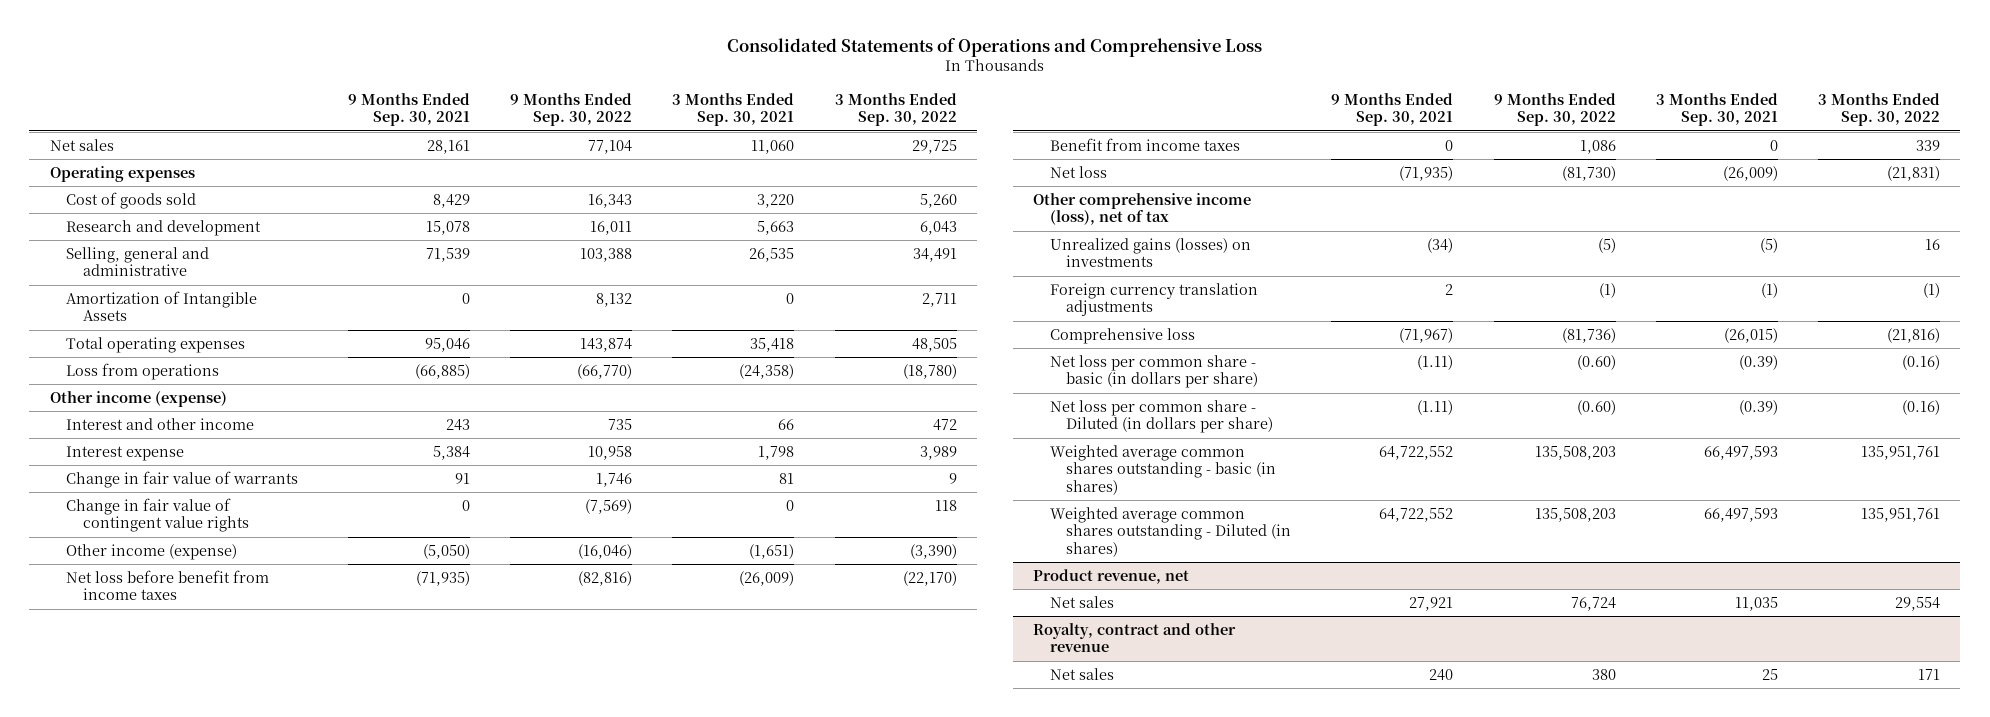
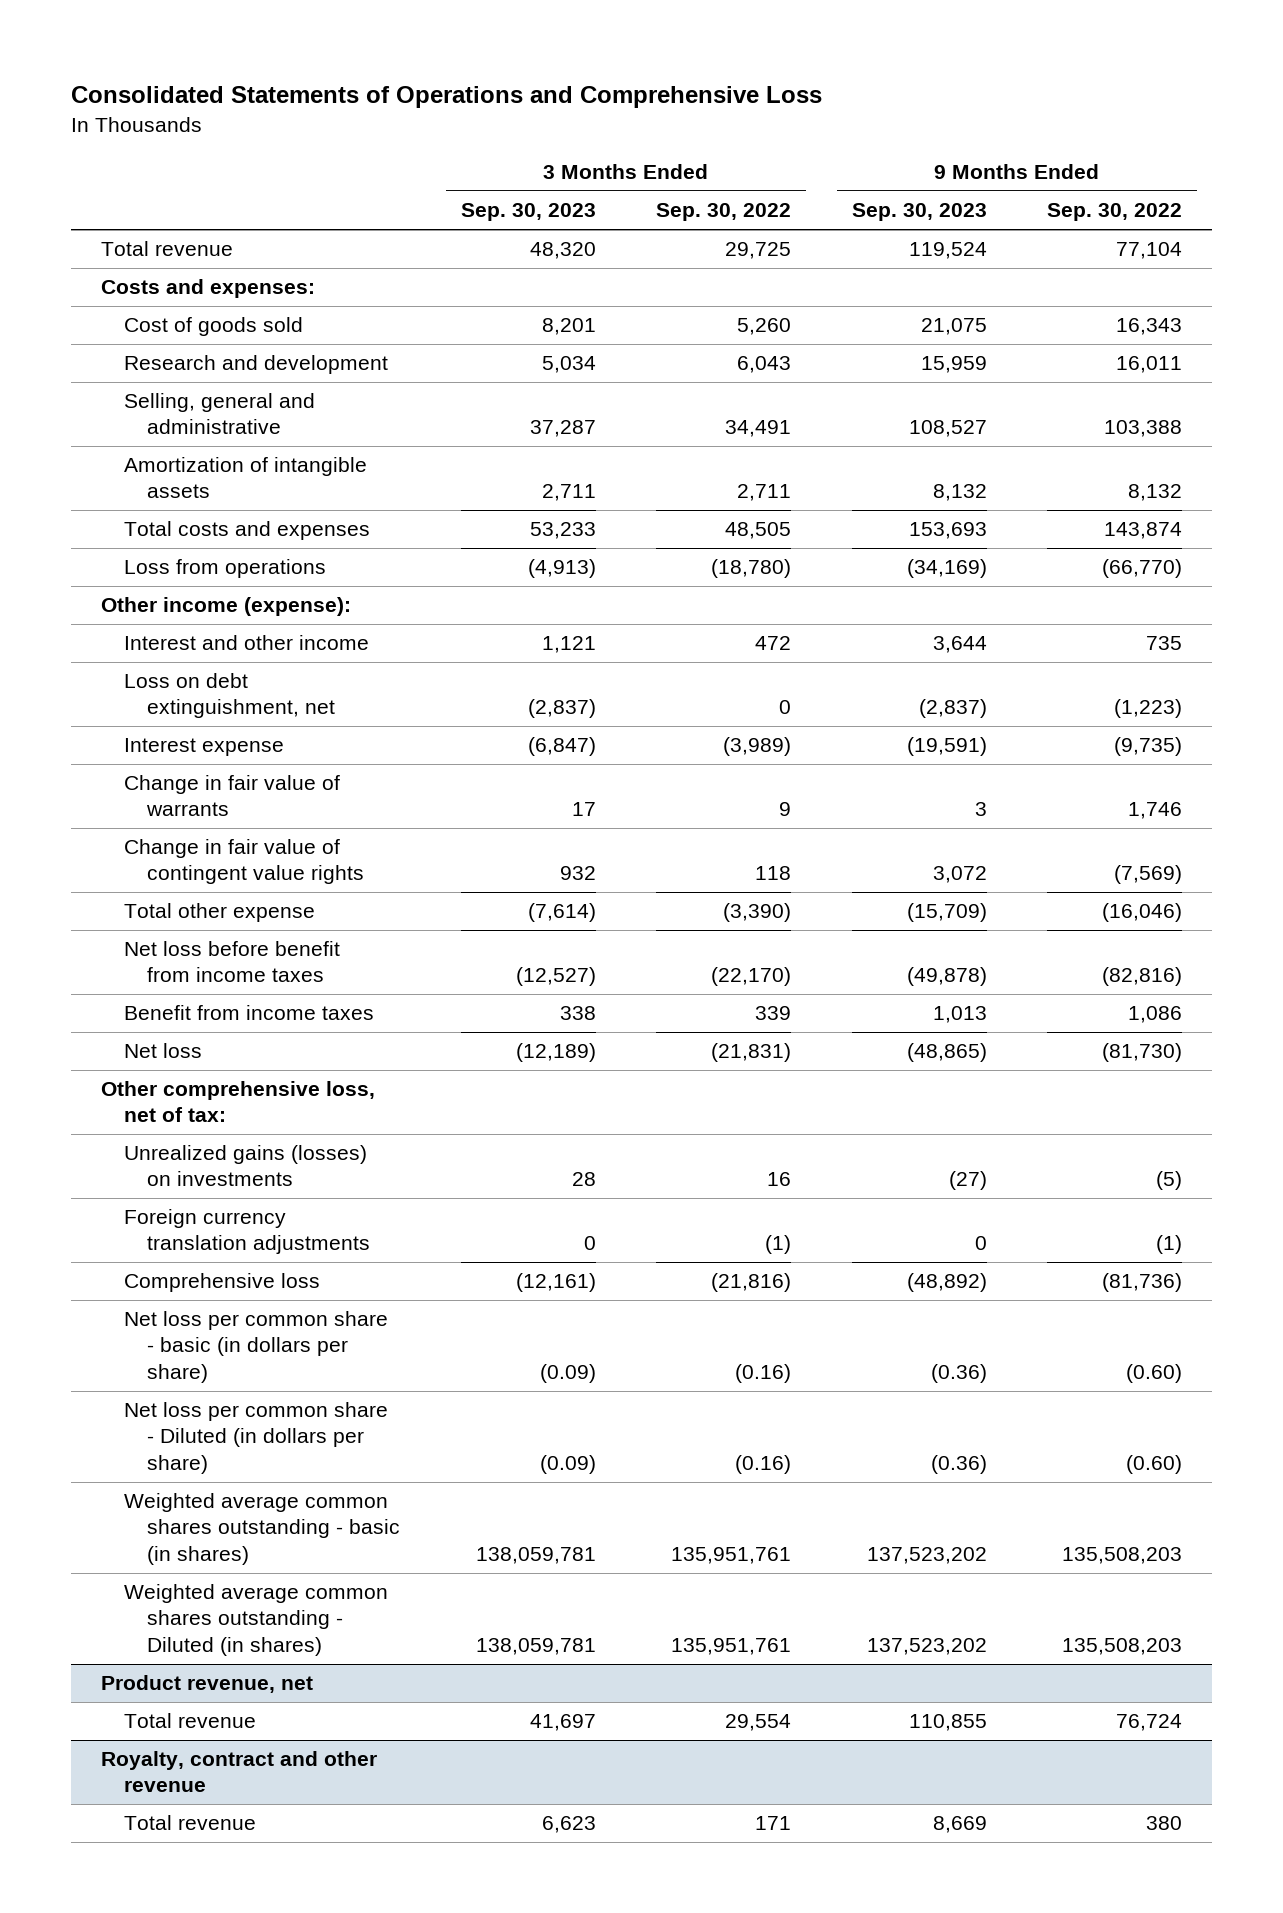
[348,92,471,127] 9 Months Ended Sep. 30, 2021 -> none
[672,92,795,127] 3 Months Ended Sep. 30, 2021 -> none
none -> [460,203,596,222] Sep. 30, 2023
none -> [851,203,987,222] Sep. 30, 2023
[49,138,114,151] Net sales -> [101,241,234,257] Total revenue
[49,165,195,182] Operating expenses -> [101,279,316,299] Costs and expenses:
[66,290,258,322] Amortization of Intangible Assets -> [124,457,368,499] Amortization of intangible assets
[66,336,246,353] Total operating expenses -> [124,521,371,541] Total costs and expenses
[49,390,227,407] Other income (expense) -> [101,597,352,617] Other income (expense):
none -> [124,673,336,719] Loss on debt extinguishment, net
[588,445,633,460] 10,958 -> [1114,737,1183,757] (9,735)
[919,445,957,460] 3,989 -> [723,737,792,757] (3,989)
[66,543,238,560] Other income (expense) -> [124,903,316,923] Total other expense
[1032,192,1251,226] Other comprehensive income (loss), net of tax -> [101,1081,376,1123] Other comprehensive loss, net of tax:
[1049,595,1114,608] Net sales -> [124,1713,257,1729] Total revenue
[1049,667,1114,680] Net sales -> [124,1815,257,1831] Total revenue

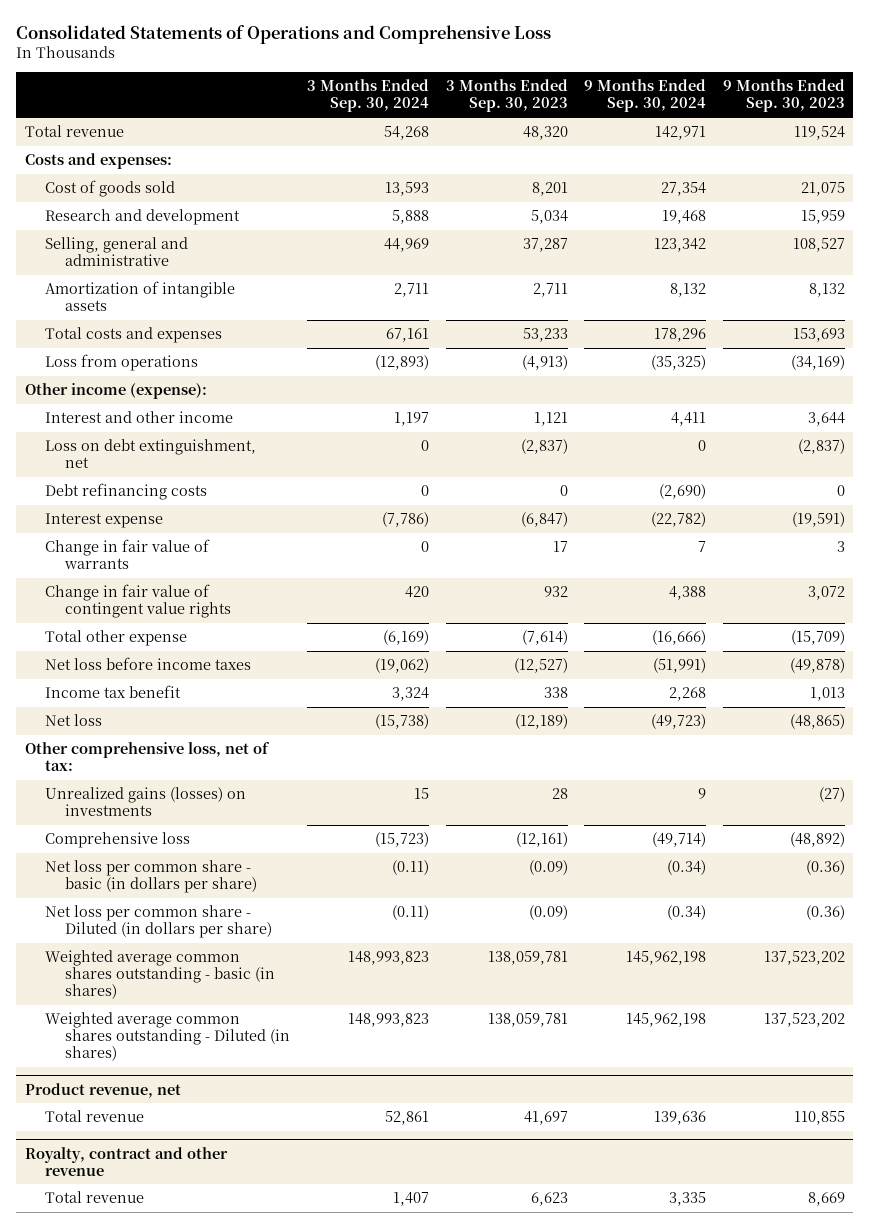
[656,203,792,222] Sep. 30, 2022 -> none
[1047,203,1183,222] Sep. 30, 2022 -> none
none -> [306,79,429,113] 3 Months Ended Sep. 30, 2024
none -> [584,79,707,113] 9 Months Ended Sep. 30, 2024
none -> [44,483,207,501] Debt refinancing costs
[124,941,341,983] Net loss before benefit from income taxes -> [44,657,251,671] Net loss before income taxes
[124,1005,375,1021] Benefit from income taxes -> [44,685,181,699] Income tax benefit
[124,1209,371,1255] Foreign currency translation adjustments -> none

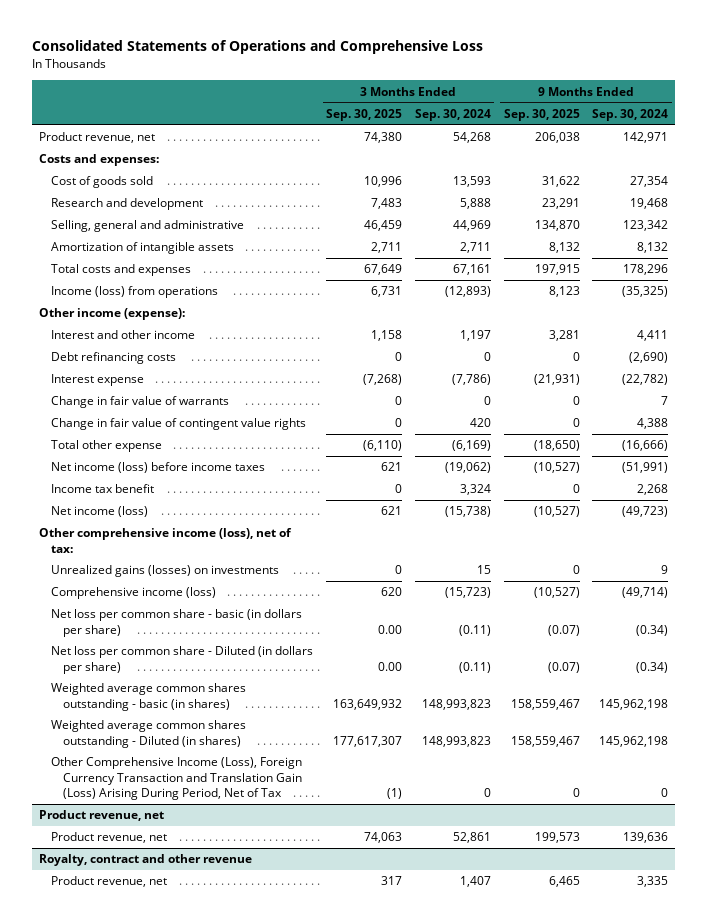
[445,79,568,113] 3 Months Ended Sep. 30, 2023 -> none
[722,79,845,113] 9 Months Ended Sep. 30, 2023 -> none
none -> [325,108,402,121] Sep. 30, 2025
none -> [503,108,580,121] Sep. 30, 2025
[24,125,124,138] Total revenue -> [38,132,155,144] Product revenue, net
[44,354,198,372] Loss from operations -> [51,286,219,299] Income (loss) from operations
[44,439,256,469] Loss on debt extinguishment, net -> none
[44,657,251,671] Net loss before income taxes -> [51,462,266,474] Net income (loss) before income taxes
[44,714,102,727] Net loss -> [51,506,149,518] Net income (loss)
[24,742,270,772] Other comprehensive loss, net of tax: -> [38,528,292,553] Other comprehensive income (loss), net of tax:
[44,832,190,849] Comprehensive loss -> [51,587,217,600] Comprehensive income (loss)
none -> [51,757,303,800] Other Comprehensive Income (Loss), Foreign Currency Transaction and Translation Gain (Loss) Arising During Period, Net of Tax
[44,1110,144,1123] Total revenue -> [51,832,168,844] Product revenue, net
[44,1191,144,1204] Total revenue -> [51,876,168,888] Product revenue, net

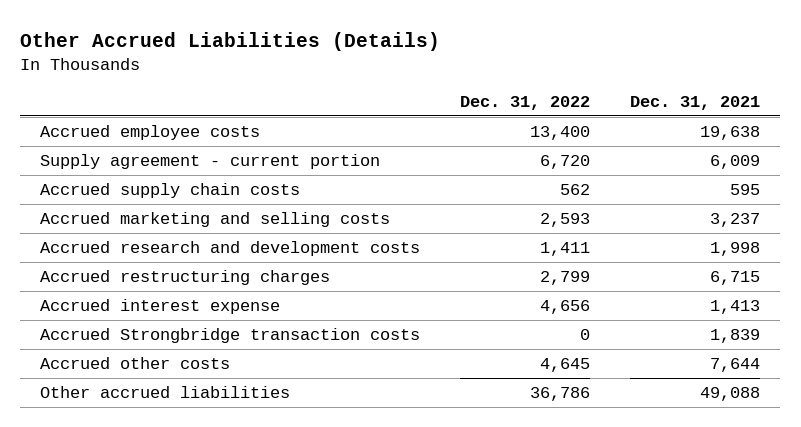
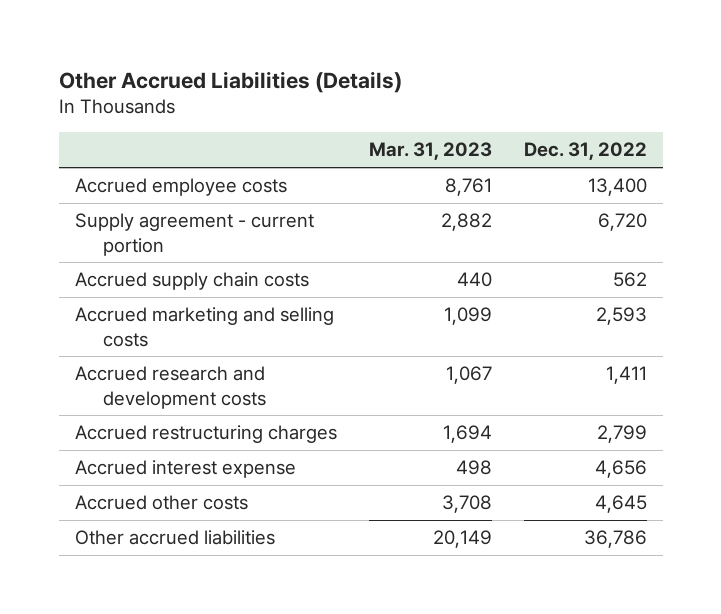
[630,96,761,111] Dec. 31, 2021 -> none
none -> [368,142,492,161] Mar. 31, 2023
[40,328,421,344] Accrued Strongbridge transaction costs -> none

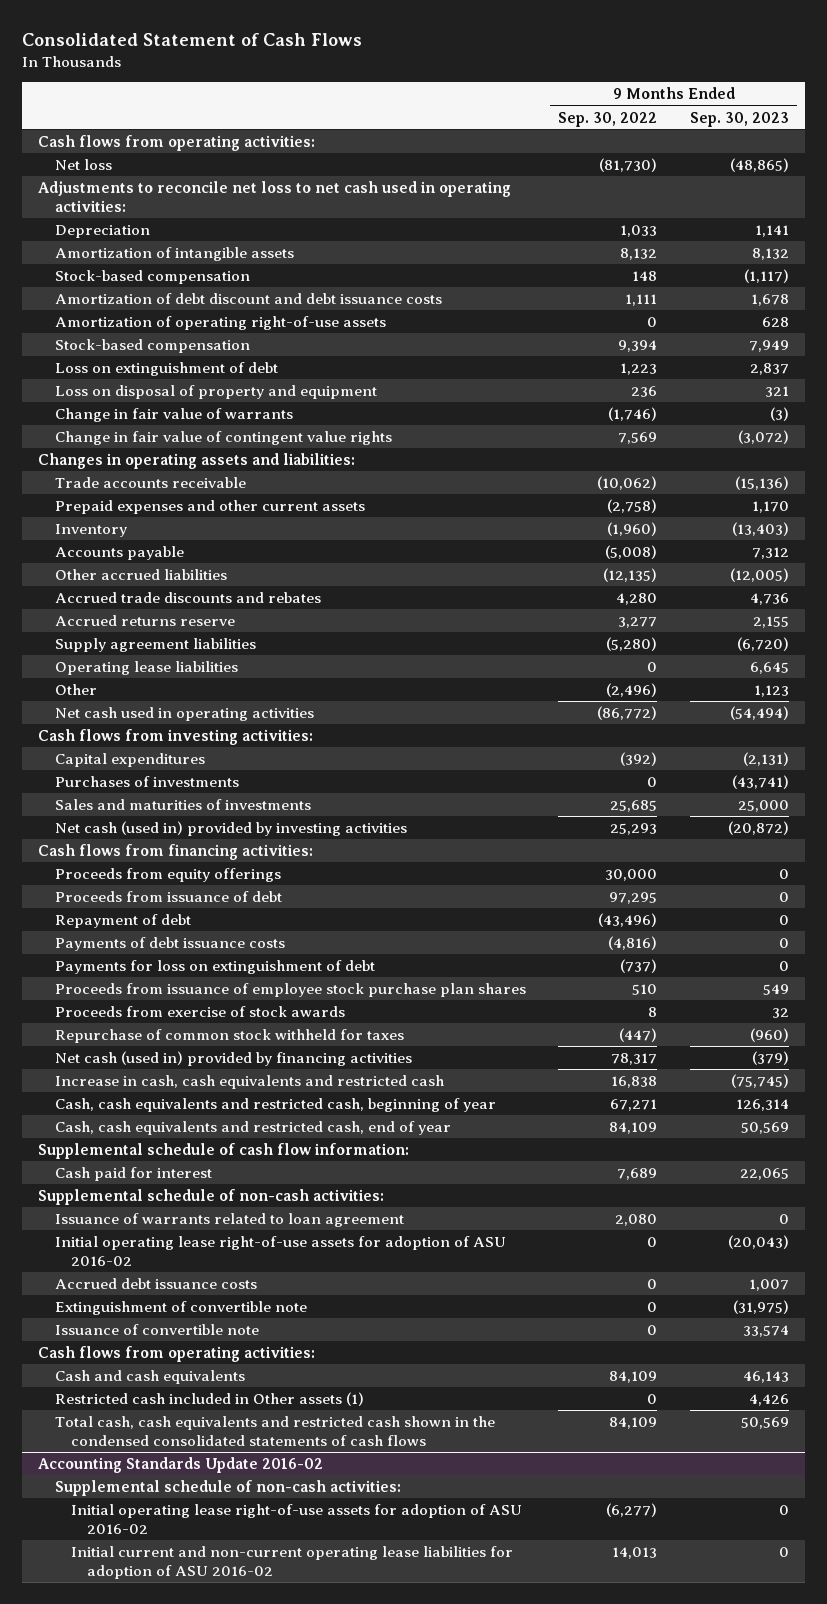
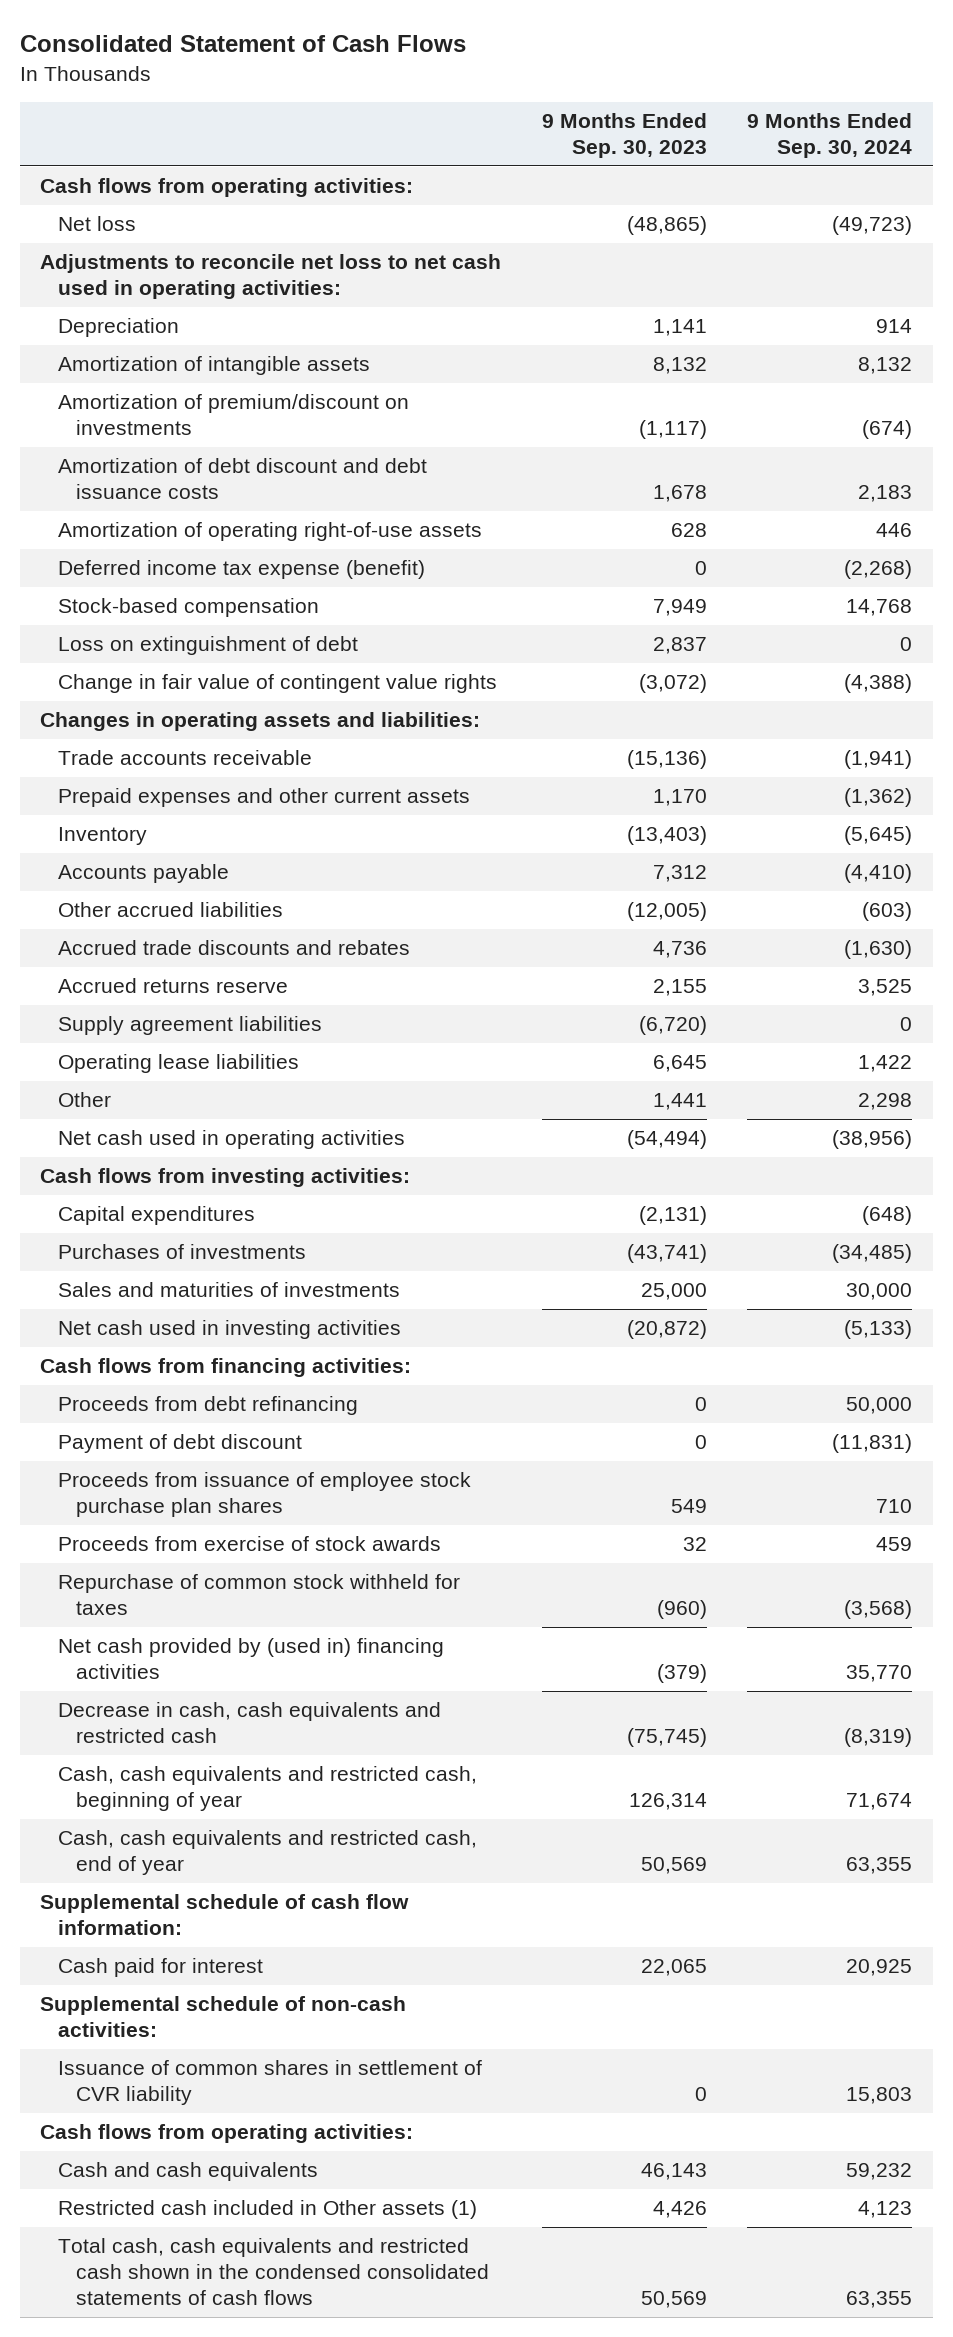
[558,111,658,127] Sep. 30, 2022 -> none
none -> [747,113,913,158] 9 Months Ended Sep. 30, 2024
[54,269,250,284] Stock-based compensation -> [58,394,410,436] Amortization of premium/discount on investments
none -> [58,560,426,580] Deferred income tax expense (benefit)
[54,384,377,399] Loss on disposal of property and equipment -> none
[54,407,293,422] Change in fair value of warrants -> none
[753,684,789,697] 1,123 -> [652,1093,707,1111] 1,441
[54,820,407,836] Net cash (used in) provided by investing activities -> [58,1320,402,1340] Net cash used in investing activities
[54,867,281,882] Proceeds from equity offerings -> none
[54,913,191,928] Repayment of debt -> none
[54,959,375,974] Payments for loss on extinguishment of debt -> none
[54,890,282,902] Proceeds from issuance of debt -> [58,1396,359,1416] Proceeds from debt refinancing
[54,936,285,951] Payments of debt issuance costs -> [58,1434,303,1454] Payment of debt discount
[54,1050,412,1066] Net cash (used in) provided by financing activities -> [58,1638,445,1680] Net cash provided by (used in) financing activities
[54,1074,444,1089] Increase in cash, cash equivalents and restricted cash -> [58,1702,442,1744] Decrease in cash, cash equivalents and restricted cash
[54,1212,404,1227] Issuance of warrants related to loan agreement -> none
[54,1235,506,1267] Initial operating lease right-of-use assets for adoption of ASU 2016-02 -> none
[54,1277,257,1289] Accrued debt issuance costs -> none
[54,1300,307,1315] Extinguishment of convertible note -> none
[54,1323,259,1335] Issuance of convertible note -> none
none -> [58,2060,483,2106] Issuance of common shares in settlement of CVR liability
[38,1456,324,1473] Accounting Standards Update 2016-02 -> none
[54,1479,401,1496] Supplemental schedule of non-cash activities: -> none
[70,1503,522,1535] Initial operating lease right-of-use assets for adoption of ASU 2016-02 -> none
[70,1545,513,1580] Initial current and non-current operating lease liabilities for adoption of ASU 2016-02 -> none

